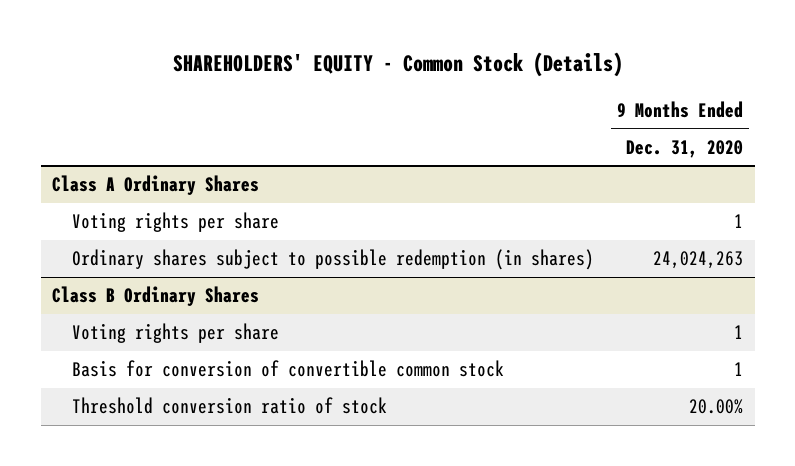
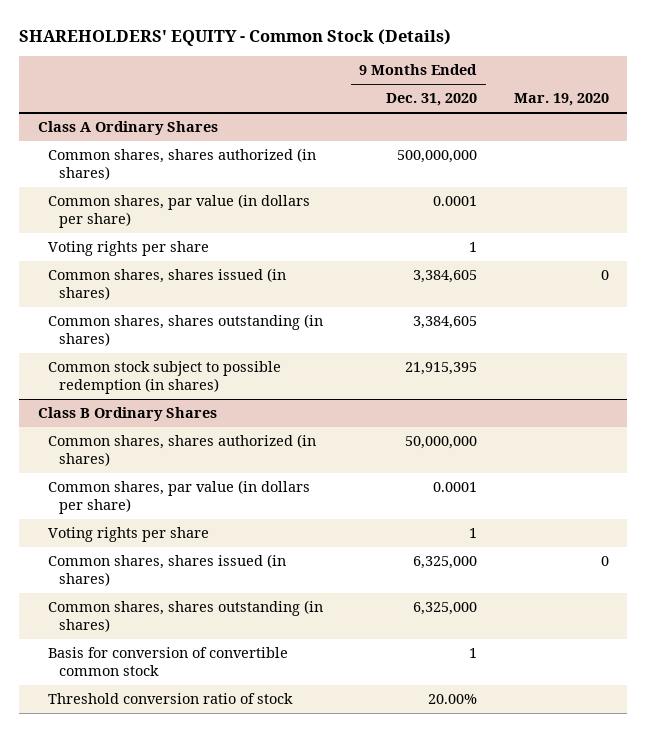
none -> [513,93,609,107] Mar. 19, 2020
none -> [48,148,317,180] Common shares, shares authorized (in shares)
none -> [48,194,311,228] Common shares, par value (in dollars per share)
none -> [48,268,287,300] Common shares, shares issued (in shares)
none -> [48,314,324,346] Common shares, shares outstanding (in shares)
[72,249,595,271] Ordinary shares subject to possible redemption (in shares) -> [48,361,282,394] Common stock subject to possible redemption (in shares)
[653,251,744,270] 24,024,263 -> [404,362,477,376] 21,915,395
none -> [48,434,317,466] Common shares, shares authorized (in shares)
none -> [48,480,311,514] Common shares, par value (in dollars per share)
none -> [48,554,287,586] Common shares, shares issued (in shares)
none -> [48,600,324,632] Common shares, shares outstanding (in shares)

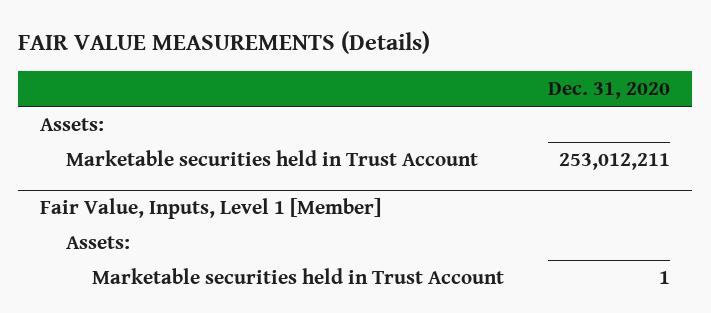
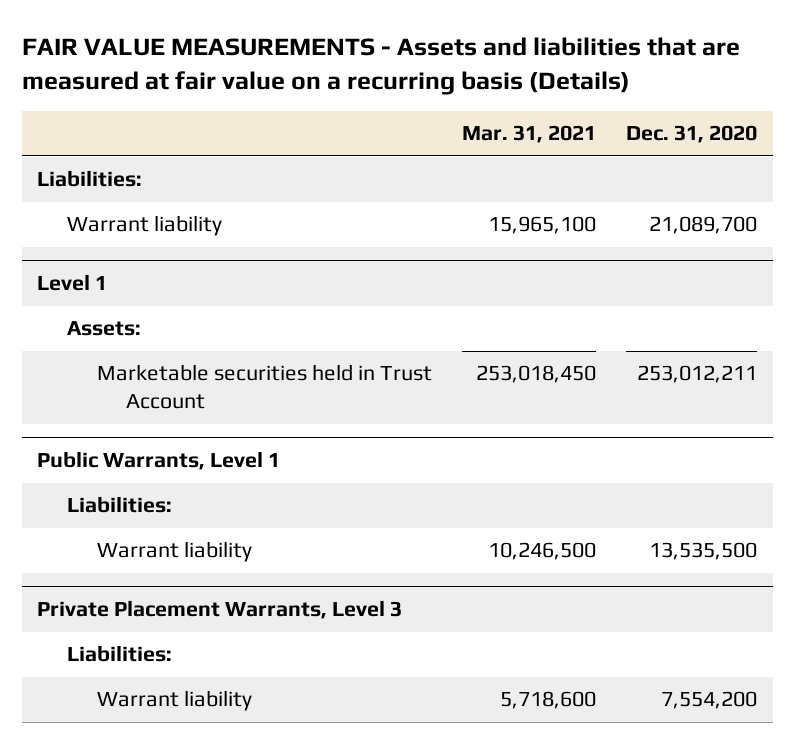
[18,31,431,55] FAIR VALUE MEASUREMENTS (Details) -> [21,37,740,96] FAIR VALUE MEASUREMENTS - Assets and liabilities that are measured at fair value on a recurring basis (Details)
none -> [461,125,596,144] Mar. 31, 2021
none -> [36,170,142,188] Liabilities:
none -> [66,215,222,237] Warrant liability
none -> [36,274,107,292] Level 1
[40,198,382,220] Fair Value, Inputs, Level 1 [Member] -> none
[66,235,131,249] Assets: -> none
[92,267,505,284] Marketable securities held in Trust Account -> none
none -> [36,451,280,471] Public Warrants, Level 1
none -> [66,496,172,514] Liabilities:
none -> [96,541,252,563] Warrant liability
none -> [36,600,402,620] Private Placement Warrants, Level 3
none -> [66,645,172,663] Liabilities:
none -> [96,690,252,712] Warrant liability

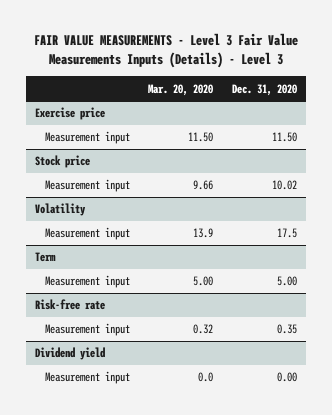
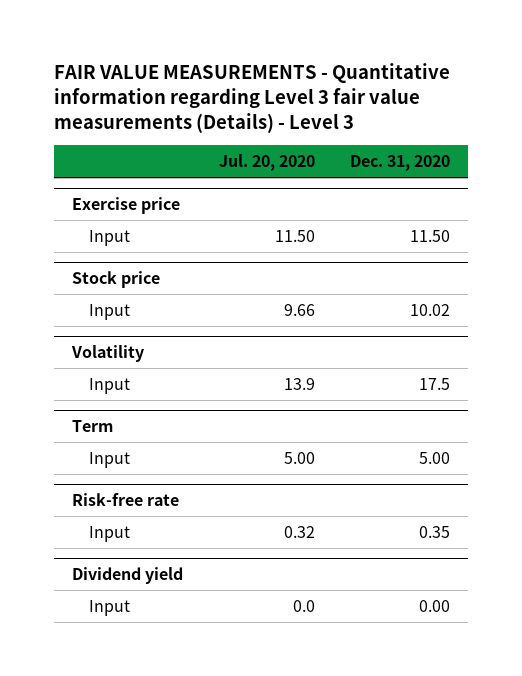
[34,33,299,69] FAIR VALUE MEASUREMENTS - Level 3 Fair Value Measurements Inputs (Details) - Level 3 -> [54,63,451,134] FAIR VALUE MEASUREMENTS - Quantitative information regarding Level 3 fair value measurements (Details) - Level 3
[148,83,214,96] Mar. 20, 2020 -> none
none -> [218,154,315,172] Jul. 20, 2020
[44,131,130,145] Measurement input -> [88,229,130,246] Input
[44,179,130,193] Measurement input -> [88,303,130,320] Input
[44,227,130,241] Measurement input -> [88,377,130,394] Input
[44,275,130,289] Measurement input -> [88,451,130,468] Input
[44,323,130,337] Measurement input -> [88,525,130,542] Input
[44,371,130,385] Measurement input -> [88,599,130,616] Input

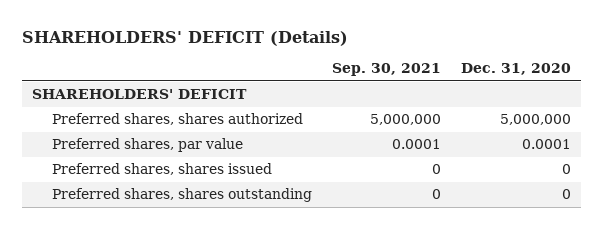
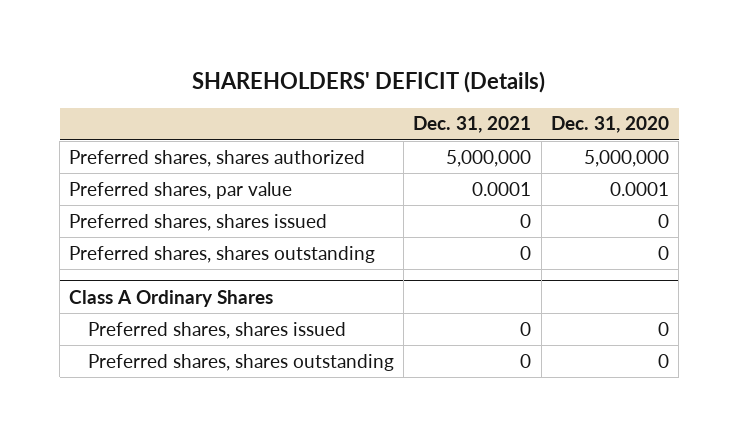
[331,63,441,77] Sep. 30, 2021 -> none
none -> [413,116,532,134] Dec. 31, 2021
[31,89,247,100] SHAREHOLDERS' DEFICIT -> none
none -> [69,289,274,307] Class A Ordinary Shares
none -> [87,321,346,339] Preferred shares, shares issued
none -> [87,353,394,371] Preferred shares, shares outstanding

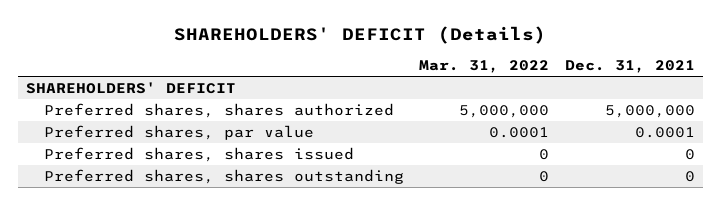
[550,116,669,134] Dec. 31, 2020 -> none
none -> [419,60,550,74] Mar. 31, 2022
none -> [25,81,236,94] SHAREHOLDERS' DEFICIT
[69,289,274,307] Class A Ordinary Shares -> none
[87,321,346,339] Preferred shares, shares issued -> none
[87,353,394,371] Preferred shares, shares outstanding -> none

